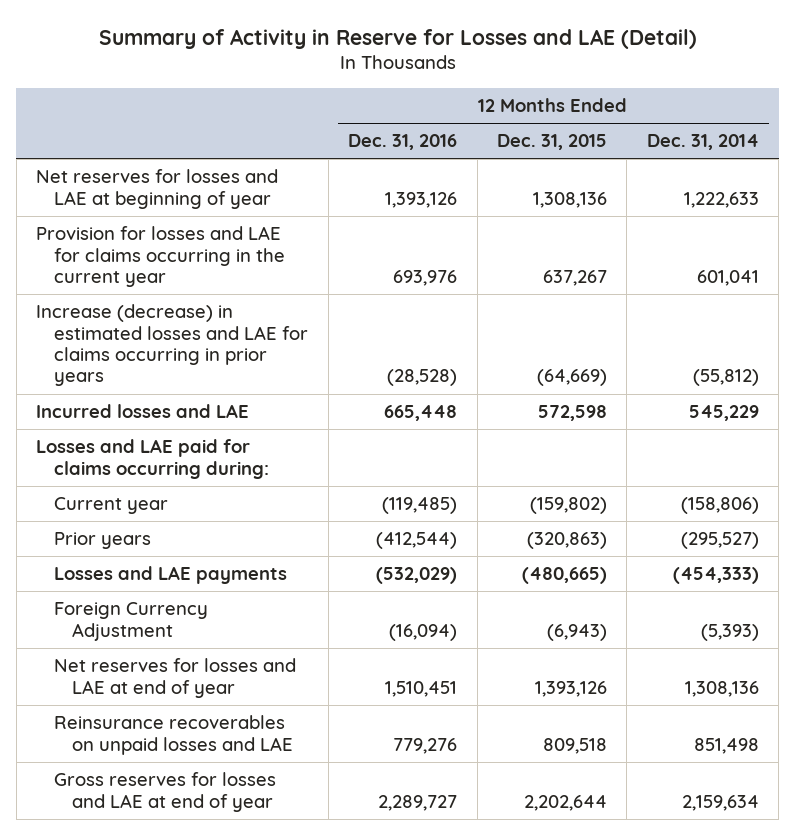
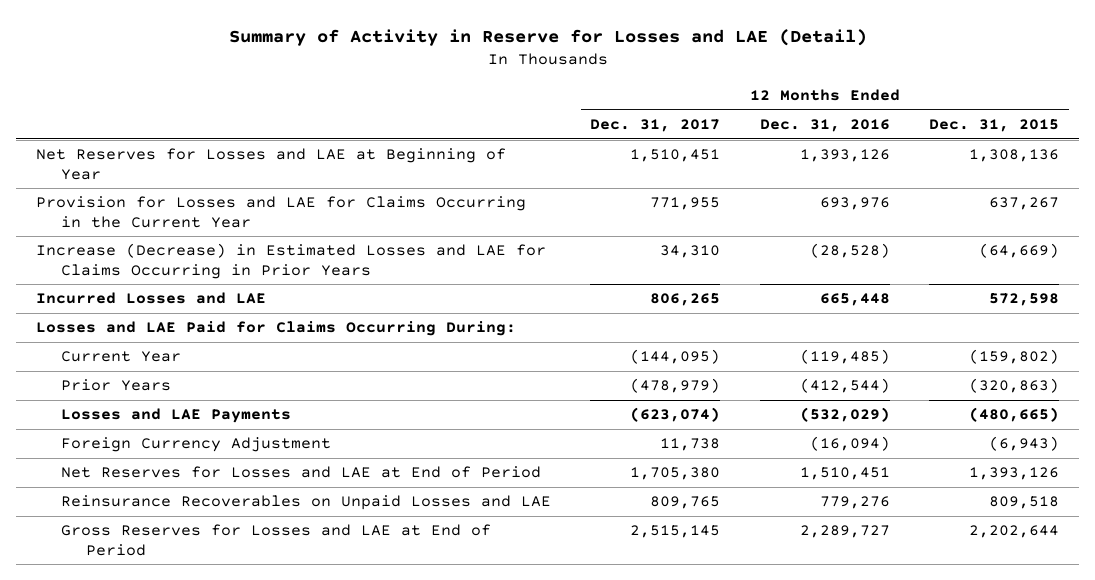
[646,134,759,151] Dec. 31, 2014 -> none
none -> [590,119,721,133] Dec. 31, 2017
[36,169,279,209] Net reserves for losses and LAE at beginning of year -> [35,148,506,180] Net Reserves for Losses and LAE at Beginning of Year
[36,226,286,287] Provision for losses and LAE for claims occurring in the current year -> [35,196,526,228] Provision for Losses and LAE for Claims Occurring in the Current Year
[36,304,309,387] Increase (decrease) in estimated losses and LAE for claims occurring in prior years -> [35,243,546,279] Increase (Decrease) in Estimated Losses and LAE for Claims Occurring in Prior Years
[36,404,250,419] Incurred losses and LAE -> [35,292,266,305] Incurred Losses and LAE
[36,439,270,479] Losses and LAE paid for claims occurring during: -> [35,321,516,337] Losses and LAE Paid for Claims Occurring During:
[54,497,169,515] Current year -> [60,351,181,363] Current Year
[54,532,152,550] Prior years -> [60,379,171,392] Prior Years
[54,566,288,585] Losses and LAE payments -> [60,408,291,424] Losses and LAE Payments
[54,658,297,698] Net reserves for losses and LAE at end of year -> [60,466,541,479] Net Reserves for Losses and LAE at End of Period
[54,715,294,755] Reinsurance recoverables on unpaid losses and LAE -> [60,495,551,511] Reinsurance Recoverables on Unpaid Losses and LAE
[54,772,277,812] Gross reserves for losses and LAE at end of year -> [60,524,491,556] Gross Reserves for Losses and LAE at End of Period

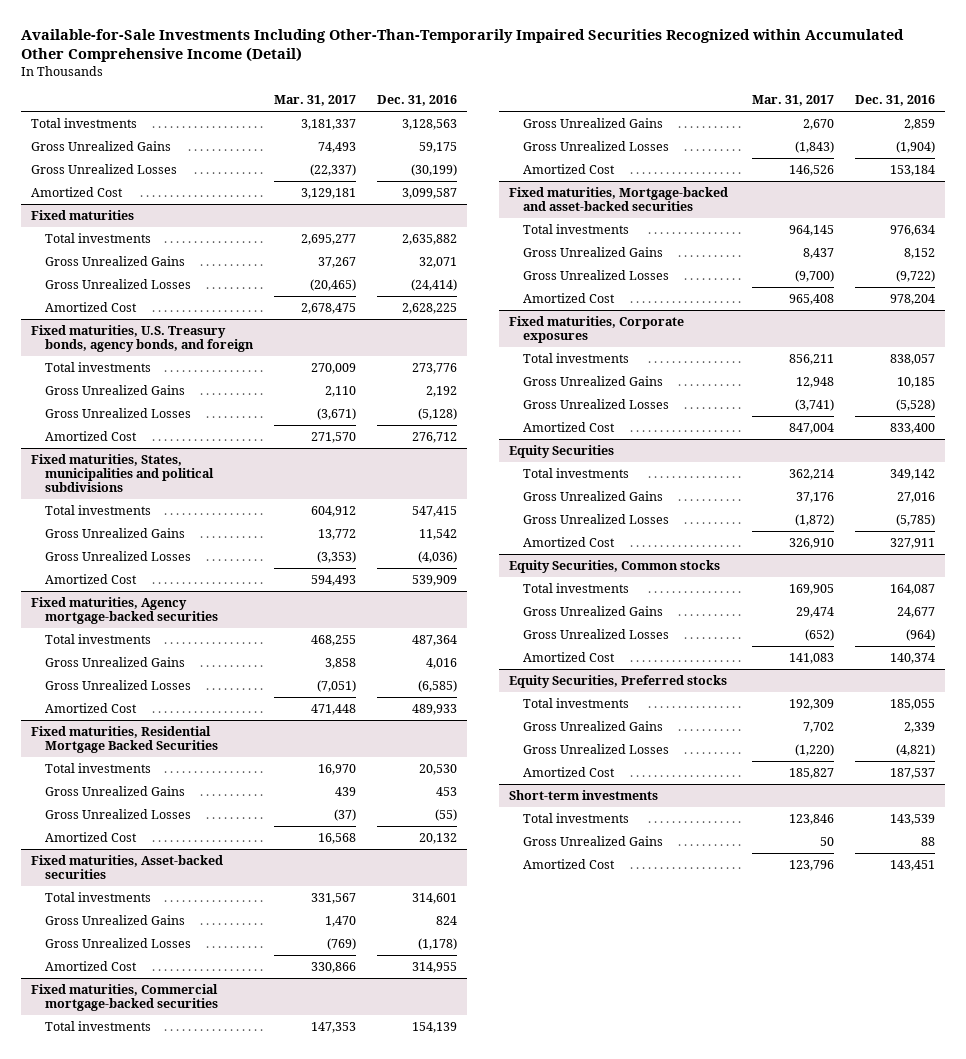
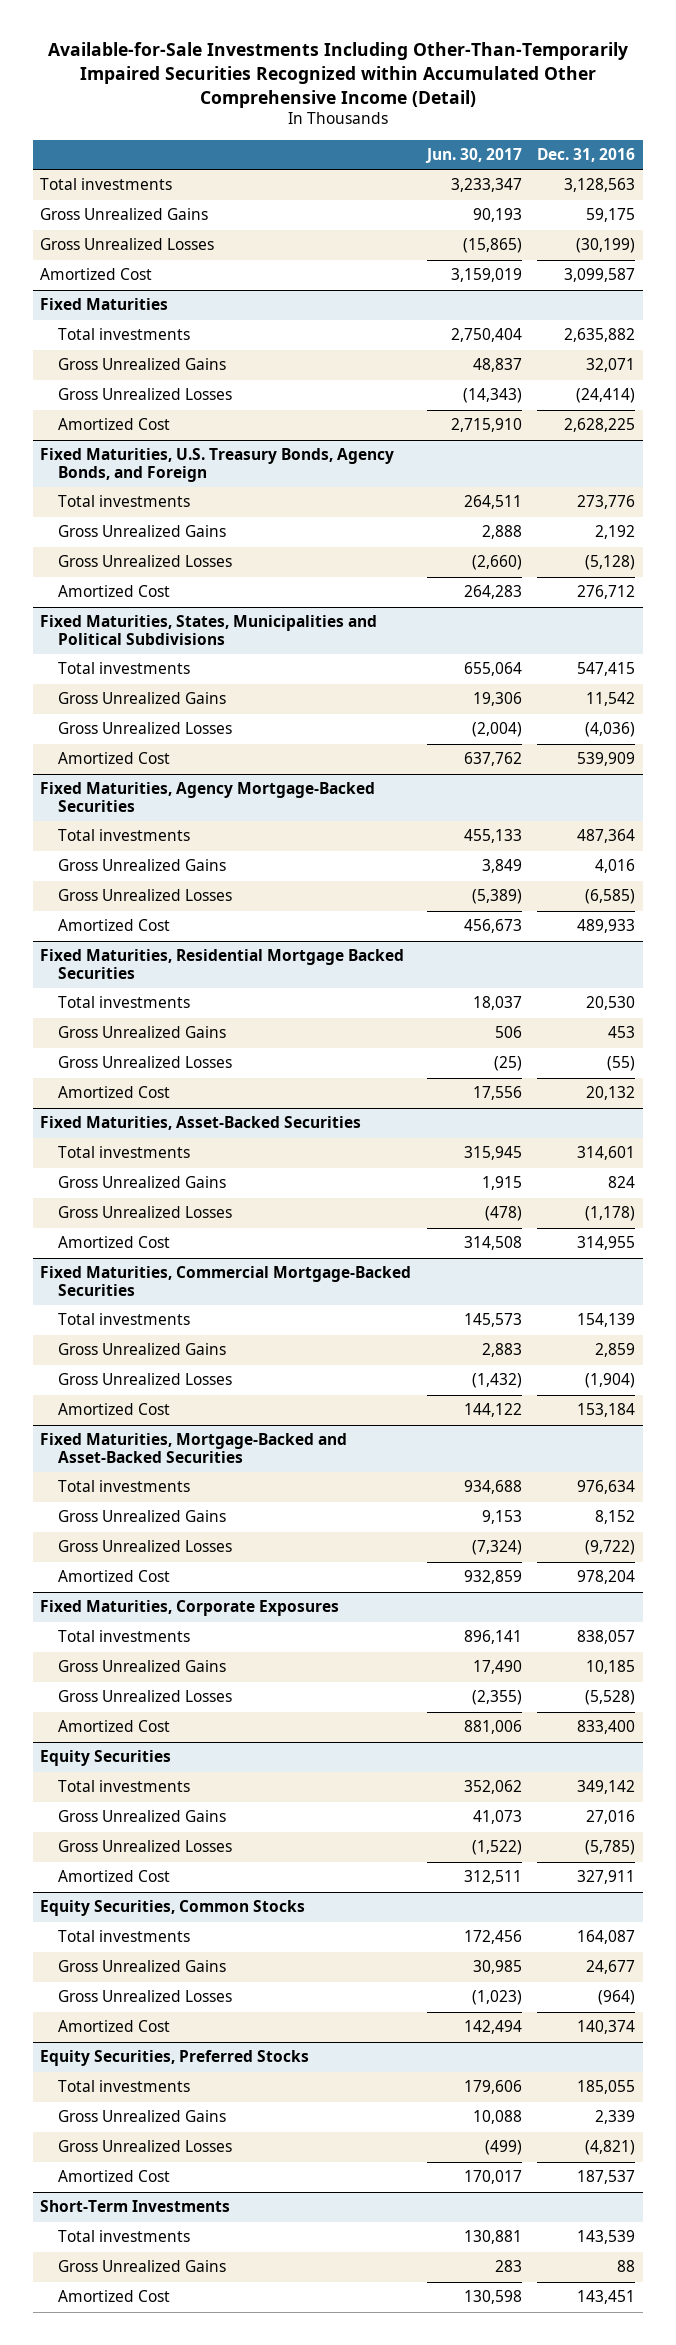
[273,95,356,107] Mar. 31, 2017 -> none
none -> [424,147,522,163] Jun. 30, 2017
[31,209,135,220] Fixed maturities -> [40,298,169,311] Fixed Maturities
[31,324,254,353] Fixed maturities, U.S. Treasury bonds, agency bonds, and foreign -> [40,448,395,482] Fixed Maturities, U.S. Treasury Bonds, Agency Bonds, and Foreign
[31,453,214,493] Fixed maturities, States, municipalities and political subdivisions -> [40,615,378,645] Fixed Maturities, States, Municipalities and Political Subdivisions
[31,596,218,625] Fixed maturities, Agency mortgage-backed securities -> [40,782,376,812] Fixed Maturities, Agency Mortgage-Backed Securities
[31,725,218,754] Fixed maturities, Residential Mortgage Backed Securities -> [40,949,405,979] Fixed Maturities, Residential Mortgage Backed Securities
[31,854,224,880] Fixed maturities, Asset-backed securities -> [40,1116,362,1131] Fixed Maturities, Asset-Backed Securities
[31,983,219,1012] Fixed maturities, Commercial mortgage-backed securities -> [40,1266,412,1296] Fixed Maturities, Commercial Mortgage-Backed Securities
[509,186,729,212] Fixed maturities, Mortgage-backed and asset-backed securities -> [40,1433,348,1463] Fixed Maturities, Mortgage-Backed and Asset-Backed Securities
[509,315,685,344] Fixed maturities, Corporate exposures -> [40,1600,340,1617] Fixed Maturities, Corporate Exposures
[509,559,721,573] Equity Securities, Common stocks -> [40,1900,306,1917] Equity Securities, Common Stocks
[509,674,728,688] Equity Securities, Preferred stocks -> [40,2050,310,2067] Equity Securities, Preferred Stocks
[509,789,659,800] Short-term investments -> [40,2200,231,2213] Short-Term Investments

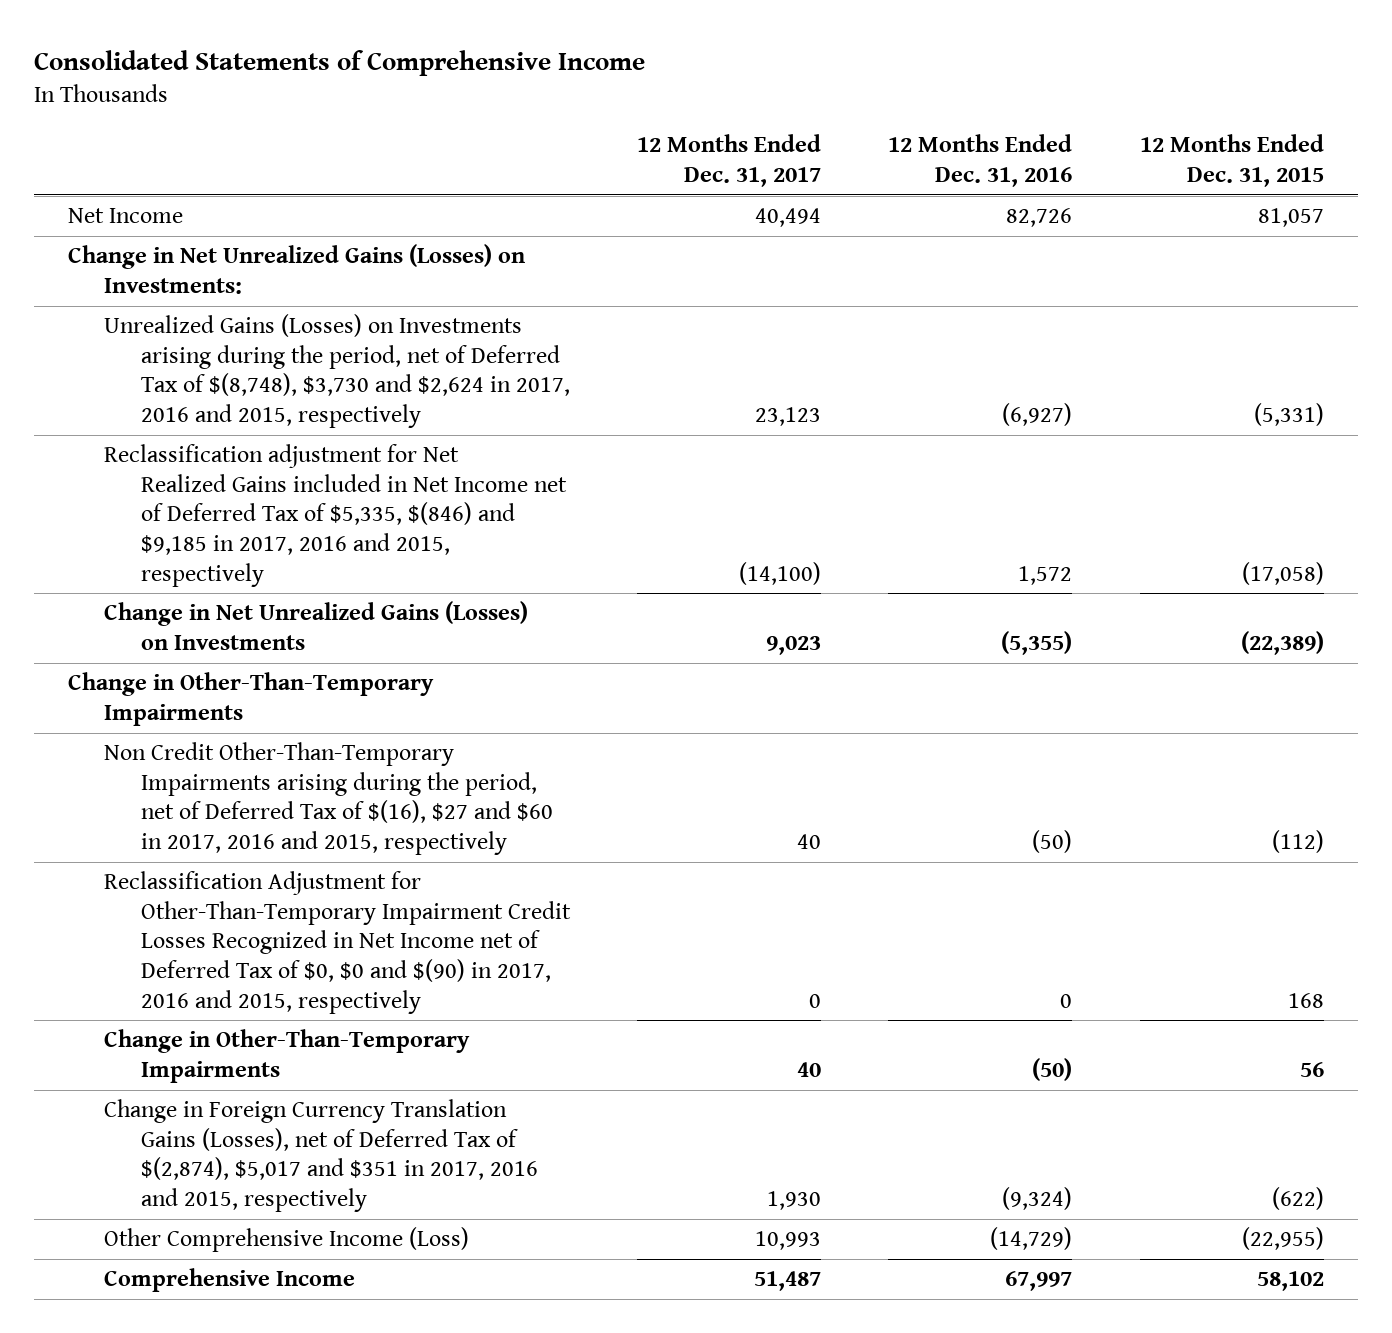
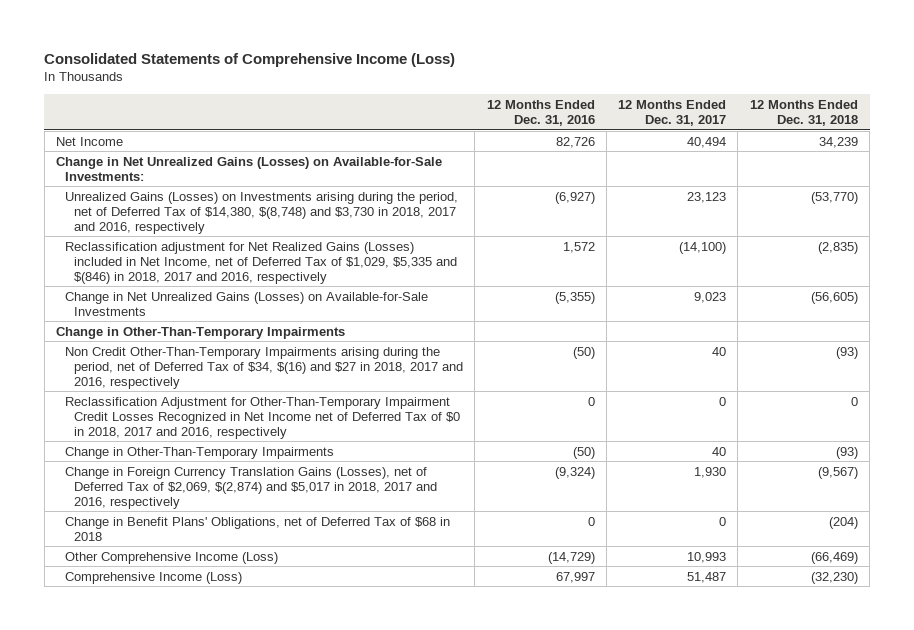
[33,50,645,77] Consolidated Statements of Comprehensive Income -> [44,53,456,68] Consolidated Statements of Comprehensive Income (Loss)
[1139,134,1324,187] 12 Months Ended Dec. 31, 2015 -> none
none -> [749,99,858,126] 12 Months Ended Dec. 31, 2018
[67,244,525,294] Change in Net Unrealized Gains (Losses) on Investments: -> [55,156,442,181] Change in Net Unrealized Gains (Losses) on Available-for-Sale Investments:
[104,314,570,429] Unrealized Gains (Losses) on Investments arising during the period, net of Deferred Tax of $(8,748), $3,730 and $2,624 in 2017, 2016 and 2015, respectively -> [64,191,458,234] Unrealized Gains (Losses) on Investments arising during the period, net of Deferred Tax of $14,380, $(8,748) and $3,730 in 2018, 2017 and 2016, respectively
[104,444,567,587] Reclassification adjustment for Net Realized Gains included in Net Income net of Deferred Tax of $5,335, $(846) and $9,185 in 2017, 2016 and 2015, respectively -> [64,241,457,284] Reclassification adjustment for Net Realized Gains (Losses) included in Net Income, net of Deferred Tax of $1,029, $5,335 and $(846) in 2018, 2017 and 2016, respectively
[104,601,529,650] Change in Net Unrealized Gains (Losses) on Investments -> [64,291,428,316] Change in Net Unrealized Gains (Losses) on Available-for-Sale Investments
[104,742,553,856] Non Credit Other-Than-Temporary Impairments arising during the period, net of Deferred Tax of $(16), $27 and $60 in 2017, 2016 and 2015, respectively -> [64,346,463,389] Non Credit Other-Than-Temporary Impairments arising during the period, net of Deferred Tax of $34, $(16) and $27 in 2018, 2017 and 2016, respectively
[104,871,571,1014] Reclassification Adjustment for Other-Than-Temporary Impairment Credit Losses Recognized in Net Income net of Deferred Tax of $0, $0 and $(90) in 2017, 2016 and 2015, respectively -> [64,396,460,439] Reclassification Adjustment for Other-Than-Temporary Impairment Credit Losses Recognized in Net Income net of Deferred Tax of $0 in 2018, 2017 and 2016, respectively
[104,1099,538,1213] Change in Foreign Currency Translation Gains (Losses), net of Deferred Tax of $(2,874), $5,017 and $351 in 2017, 2016 and 2015, respectively -> [64,466,437,509] Change in Foreign Currency Translation Gains (Losses), net of Deferred Tax of $2,069, $(2,874) and $5,017 in 2018, 2017 and 2016, respectively
none -> [64,516,450,541] Change in Benefit Plans' Obligations, net of Deferred Tax of $68 in 2018
[104,1268,356,1293] Comprehensive Income -> [64,571,242,584] Comprehensive Income (Loss)

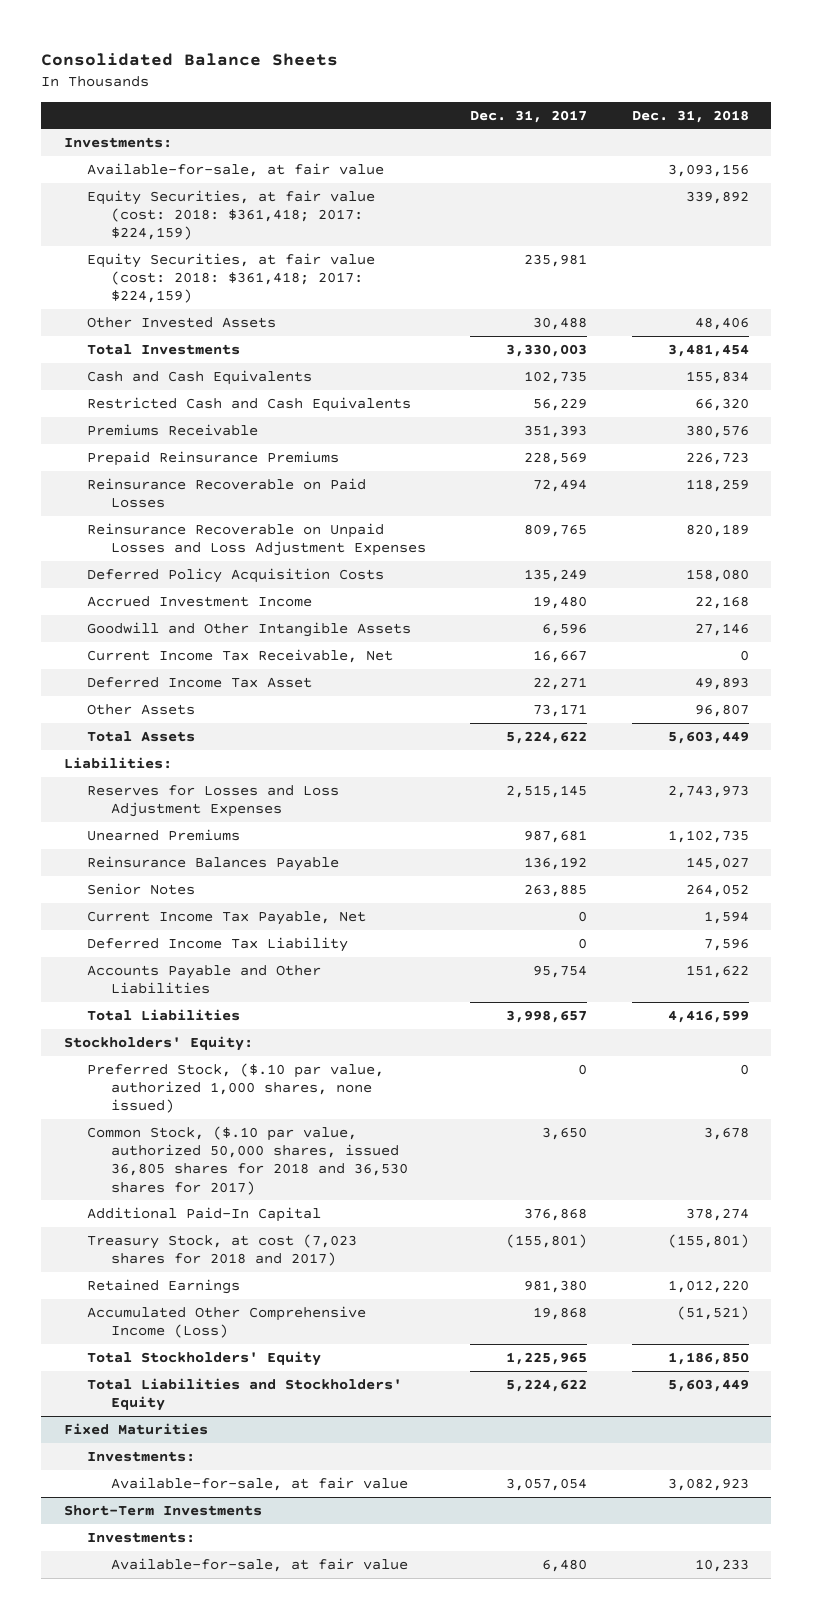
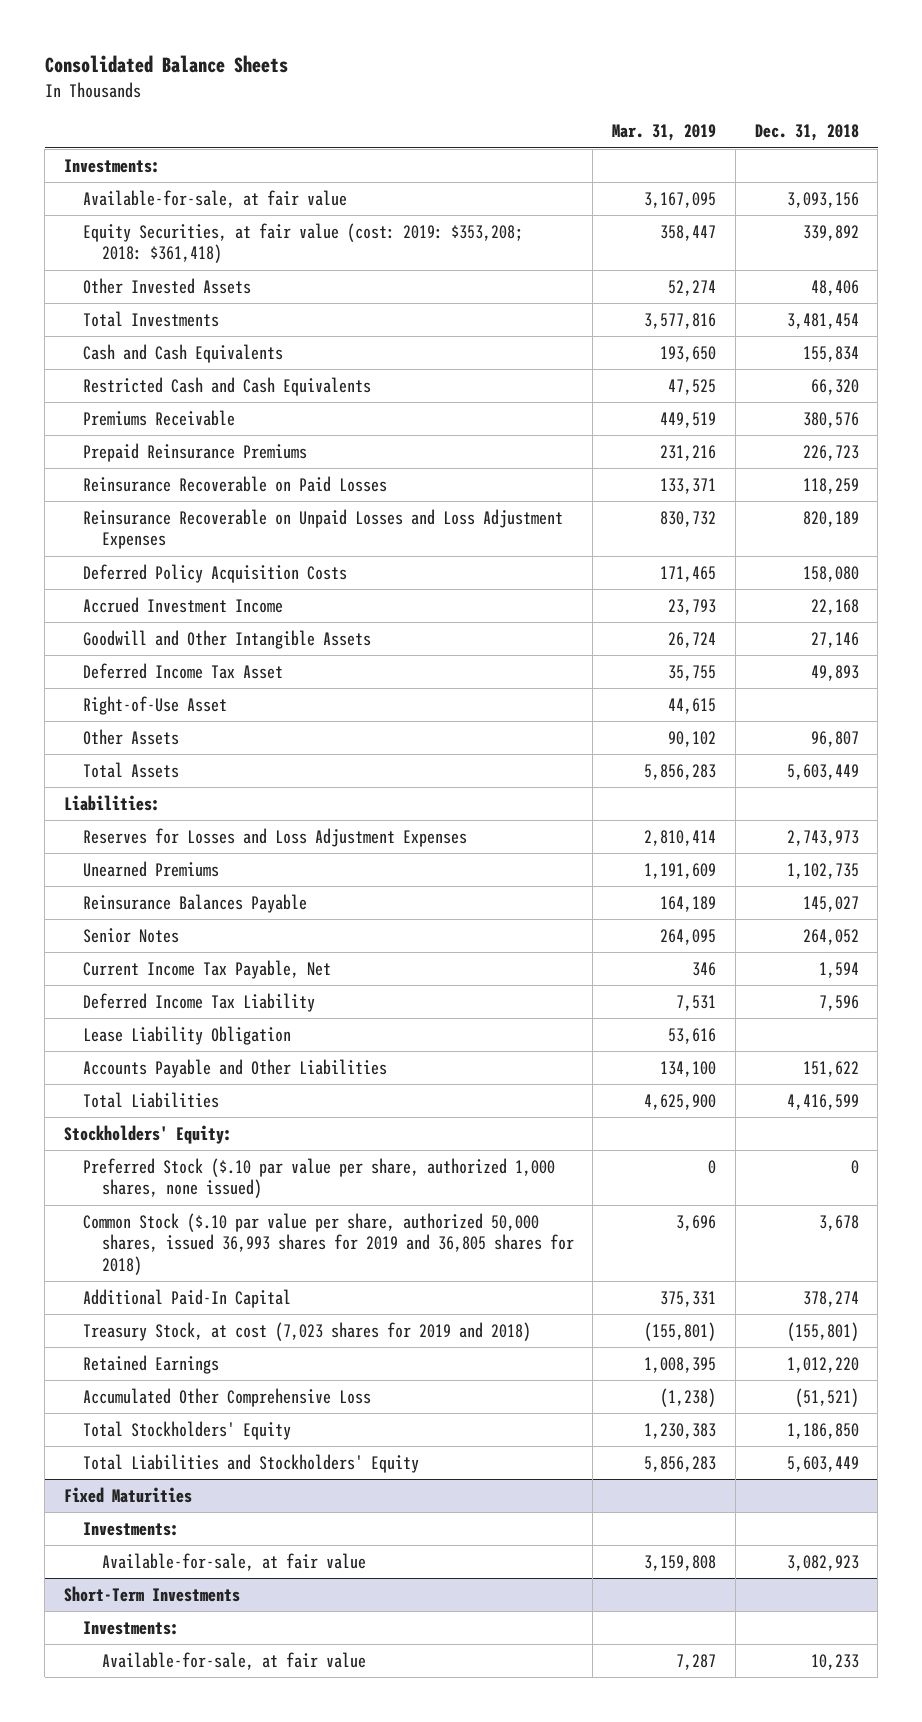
[470,109,588,123] Dec. 31, 2017 -> none
none -> [612,124,717,142] Mar. 31, 2019
[87,252,376,304] Equity Securities, at fair value (cost: 2018: $361,418; 2017: $224,159) -> none
[87,189,376,241] Equity Securities, at fair value (cost: 2018: $361,418; 2017: $224,159) -> [82,222,523,264] Equity Securities, at fair value (cost: 2019: $353,208; 2018: $361,418)
[87,648,394,663] Current Income Tax Receivable, Net -> none
none -> [82,695,227,715] Right-of-Use Asset
none -> [82,1025,291,1045] Lease Liability Obligation
[87,1062,385,1114] Preferred Stock, ($.10 par value, authorized 1,000 shares, none issued) -> [82,1157,555,1199] Preferred Stock ($.10 par value per share, authorized 1,000 shares, none issued)
[87,1125,408,1195] Common Stock, ($.10 par value, authorized 50,000 shares, issued 36,805 shares for 2018 and 36,530 shares for 2017) -> [82,1212,574,1275] Common Stock ($.10 par value per share, authorized 50,000 shares, issued 36,993 shares for 2019 and 36,805 shares for 2018)
[87,1233,358,1267] Treasury Stock, at cost (7,023 shares for 2018 and 2017) -> [82,1321,531,1341] Treasury Stock, at cost (7,023 shares for 2019 and 2018)
[87,1305,367,1339] Accumulated Other Comprehensive Income (Loss) -> [82,1387,371,1407] Accumulated Other Comprehensive Loss

